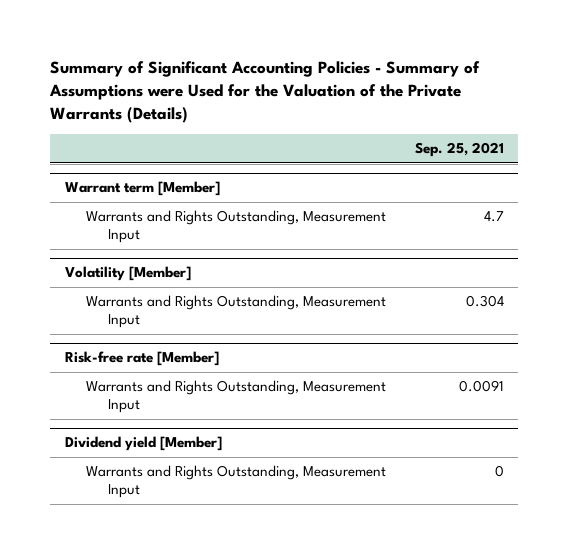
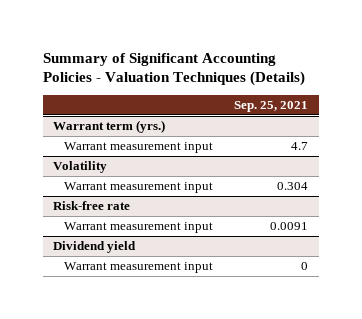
[49,61,481,124] Summary of Significant Accounting Policies - Summary of Assumptions were Used for the Valuation of the Private Warrants (Details) -> [42,52,305,87] Summary of Significant Accounting Policies - Valuation Techniques (Details)
[64,181,220,197] Warrant term [Member] -> [53,119,166,133] Warrant term (yrs.)
[86,210,387,244] Warrants and Rights Outstanding, Measurement Input -> [64,141,214,153] Warrant measurement input
[64,266,191,282] Volatility [Member] -> [53,160,108,173] Volatility
[86,295,387,329] Warrants and Rights Outstanding, Measurement Input -> [64,181,214,193] Warrant measurement input
[64,351,219,367] Risk-free rate [Member] -> [53,200,131,210] Risk-free rate
[86,380,387,414] Warrants and Rights Outstanding, Measurement Input -> [64,221,214,233] Warrant measurement input
[64,436,222,452] Dividend yield [Member] -> [53,240,137,253] Dividend yield
[86,465,387,499] Warrants and Rights Outstanding, Measurement Input -> [64,261,214,273] Warrant measurement input

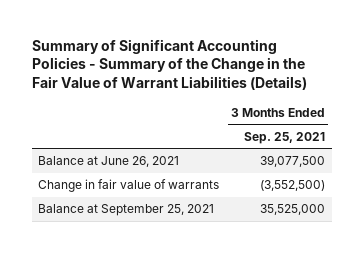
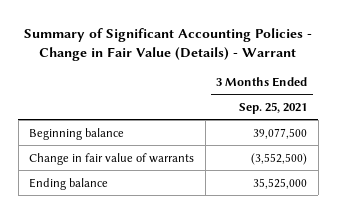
[31,38,307,91] Summary of Significant Accounting Policies - Summary of the Change in the Fair Value of Warrant Liabilities (Details) -> [24,27,313,61] Summary of Significant Accounting Policies - Change in Fair Value (Details) - Warrant
[37,156,179,168] Balance at June 26, 2021 -> [29,127,125,140] Beginning balance
[37,204,214,217] Balance at September 25, 2021 -> [29,177,109,190] Ending balance

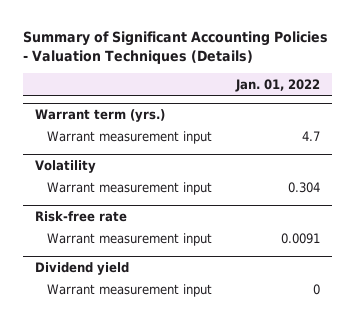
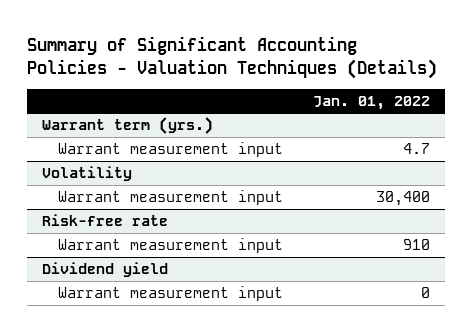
[287,181,320,193] 0.304 -> [375,191,430,207] 30,400
[280,232,320,244] 0.0091 -> [402,239,430,251] 910

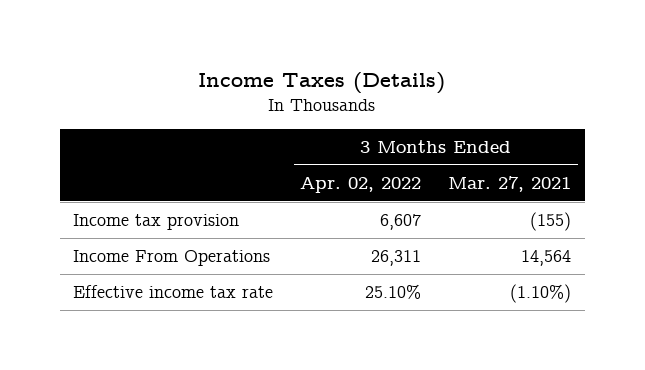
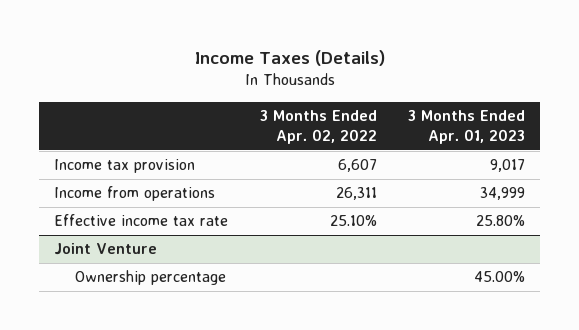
[448,176,572,193] Mar. 27, 2021 -> none
none -> [407,109,525,145] 3 Months Ended Apr. 01, 2023
[73,250,271,267] Income From Operations -> [54,186,216,202] Income from operations
none -> [54,243,158,256] Joint Venture
none -> [75,270,227,286] Ownership percentage

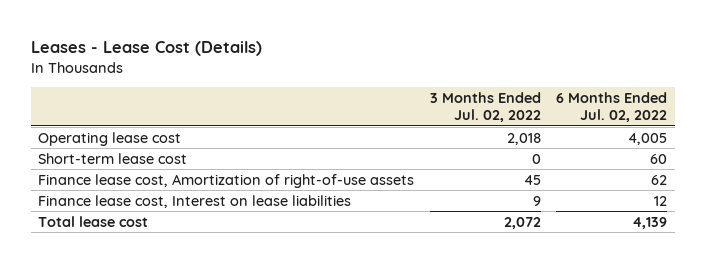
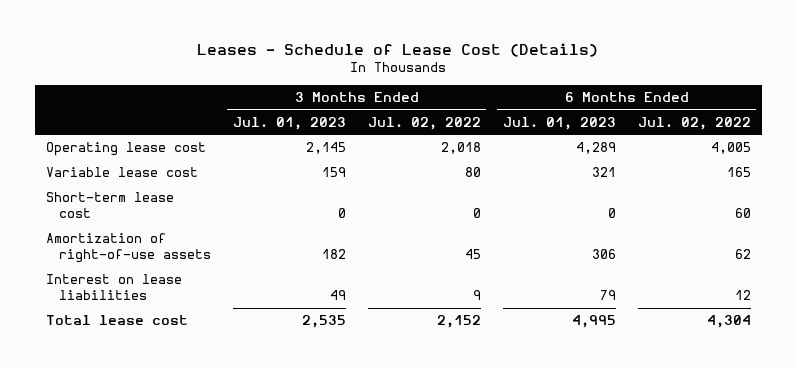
[30,41,262,57] Leases - Lease Cost (Details) -> [197,42,599,57] Leases - Schedule of Lease Cost (Details)
none -> [232,116,346,130] Jul. 01, 2023
none -> [502,116,616,130] Jul. 01, 2023
none -> [45,167,198,178] Variable lease cost
[38,173,415,188] Finance lease cost, Amortization of right-of-use assets -> [45,233,211,264] Amortization of right-of-use assets
[38,194,352,208] Finance lease cost, Interest on lease liabilities -> [45,274,182,301] Interest on lease liabilities
[503,216,541,229] 2,072 -> [436,315,481,329] 2,152
[632,216,668,229] 4,139 -> [706,315,751,329] 4,304

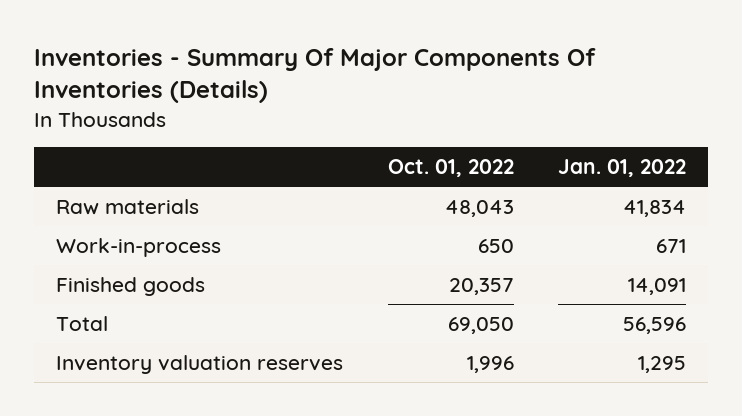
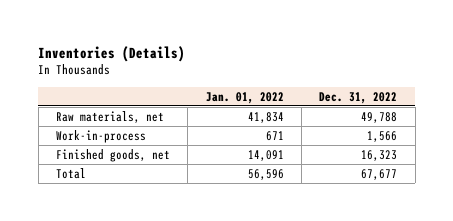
[33,48,596,104] Inventories - Summary Of Major Components Of Inventories (Details) -> [38,45,186,62] Inventories (Details)
[387,159,514,178] Oct. 01, 2022 -> none
none -> [319,91,398,104] Dec. 31, 2022
[55,198,199,215] Raw materials -> [55,110,164,123] Raw materials, net
[55,276,205,296] Finished goods -> [55,148,170,162] Finished goods, net
[55,354,343,374] Inventory valuation reserves -> none

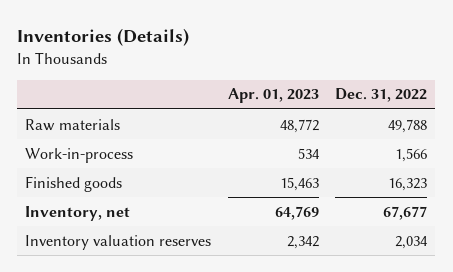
[205,91,284,104] Jan. 01, 2022 -> none
none -> [227,88,319,104] Apr. 01, 2023
[55,110,164,123] Raw materials, net -> [25,118,121,131] Raw materials
[55,148,170,162] Finished goods, net -> [25,175,123,192] Finished goods
[55,167,86,179] Total -> [25,205,131,221] Inventory, net
none -> [25,234,212,250] Inventory valuation reserves

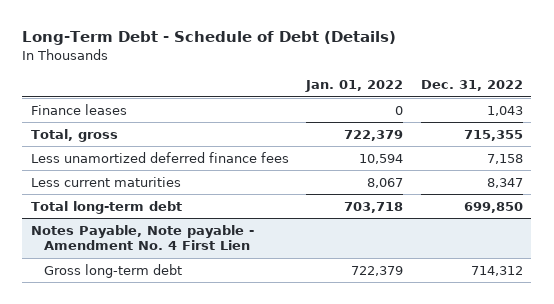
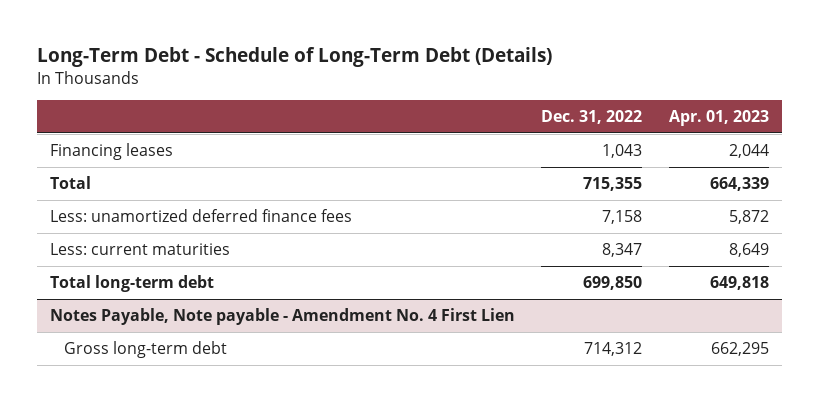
[22,31,397,46] Long-Term Debt - Schedule of Debt (Details) -> [36,46,552,67] Long-Term Debt - Schedule of Long-Term Debt (Details)
[305,80,404,93] Jan. 01, 2022 -> none
none -> [668,110,769,127] Apr. 01, 2023
[30,103,127,115] Finance leases -> [49,143,173,161] Financing leases
[30,128,118,142] Total, gross -> [49,176,91,190] Total
[30,151,289,163] Less unamortized deferred finance fees -> [49,209,352,223] Less: unamortized deferred finance fees
[30,176,181,187] Less current maturities -> [49,243,230,256] Less: current maturities

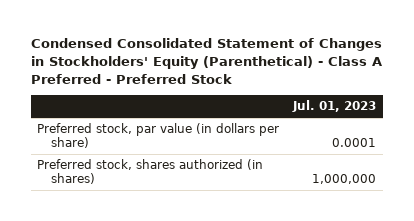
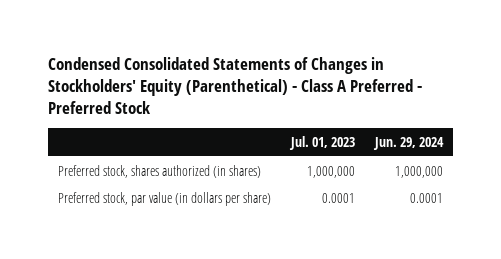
[30,38,382,84] Condensed Consolidated Statement of Changes in Stockholders' Equity (Parenthetical) - Class A Preferred - Preferred Stock -> [48,57,423,115] Condensed Consolidated Statements of Changes in Stockholders' Equity (Parenthetical) - Class A Preferred - Preferred Stock
none -> [372,137,444,151] Jun. 29, 2024
[37,123,280,148] Preferred stock, par value (in dollars per share) -> [58,191,272,206] Preferred stock, par value (in dollars per share)

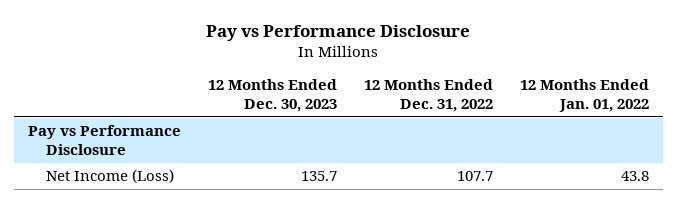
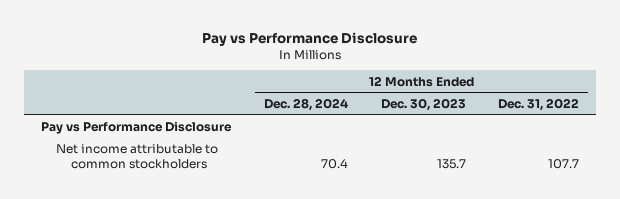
[520,79,650,113] 12 Months Ended Jan. 01, 2022 -> none
none -> [263,97,348,111] Dec. 28, 2024
[46,169,175,184] Net Income (Loss) -> [55,144,218,170] Net income attributable to common stockholders

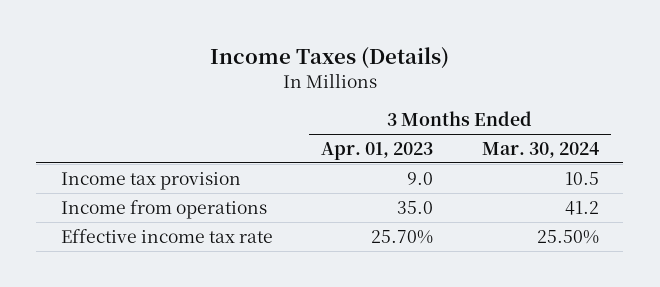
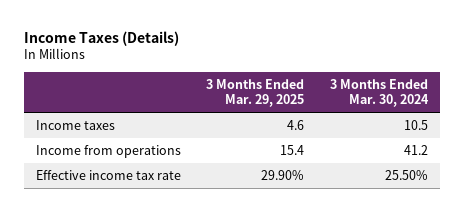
[321,141,434,160] Apr. 01, 2023 -> none
none -> [206,78,305,108] 3 Months Ended Mar. 29, 2025
[60,171,241,190] Income tax provision -> [36,120,116,131] Income taxes

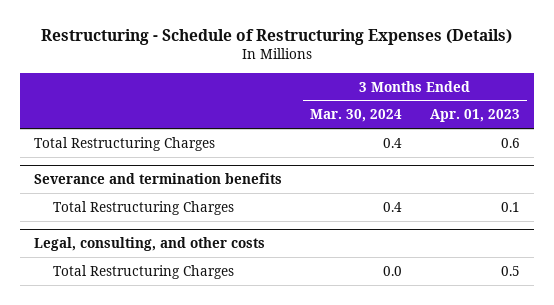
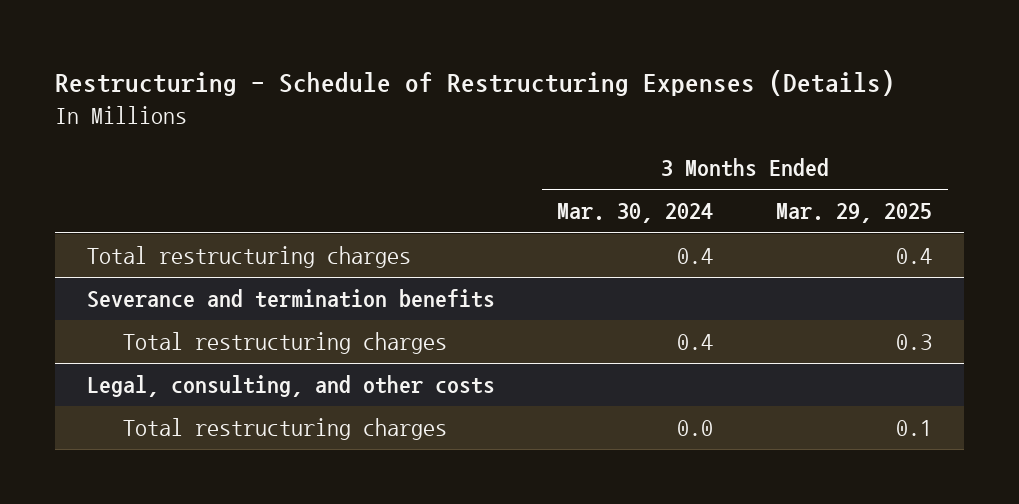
[430,109,521,123] Apr. 01, 2023 -> none
none -> [776,203,933,224] Mar. 29, 2025
[33,136,215,151] Total Restructuring Charges -> [86,246,411,269] Total restructuring charges
[52,200,234,215] Total Restructuring Charges -> [122,332,447,355] Total restructuring charges
[52,264,234,279] Total Restructuring Charges -> [122,418,447,441] Total restructuring charges

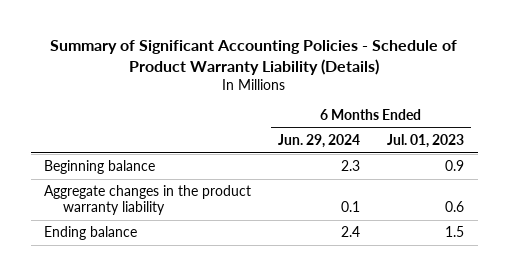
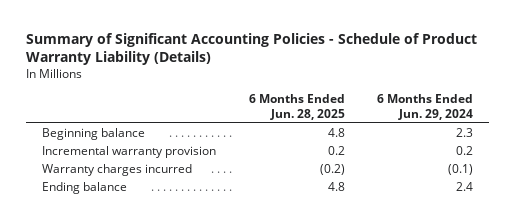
[387,134,465,149] Jul. 01, 2023 -> none
none -> [248,94,345,120] 6 Months Ended Jun. 28, 2025
[44,185,252,216] Aggregate changes in the product warranty liability -> none
none -> [42,146,217,159] Incremental warranty provision
none -> [42,164,193,177] Warranty charges incurred

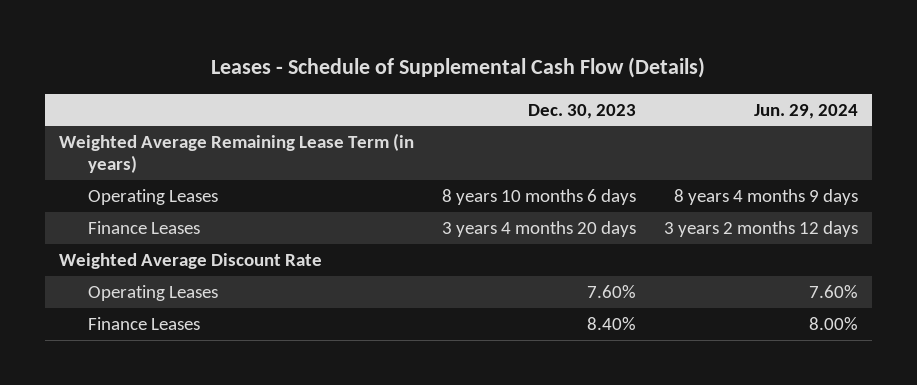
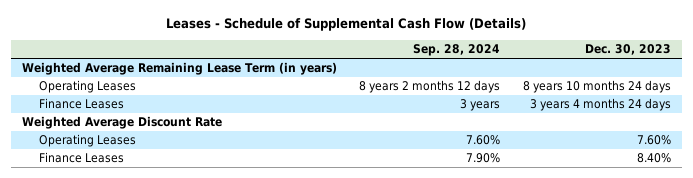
[754,103,859,119] Jun. 29, 2024 -> none
none -> [413,44,501,57] Sep. 28, 2024
[441,189,636,206] 8 years 10 months 6 days -> [522,80,671,94] 8 years 10 months 24 days
[441,221,636,238] 3 years 4 months 20 days -> [529,98,671,112] 3 years 4 months 24 days

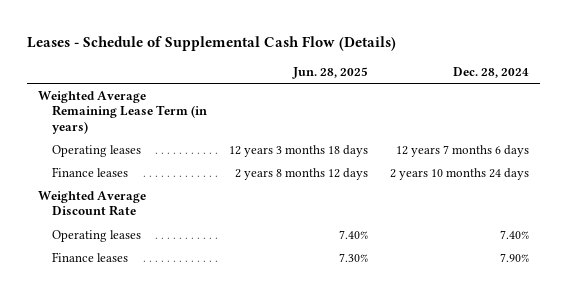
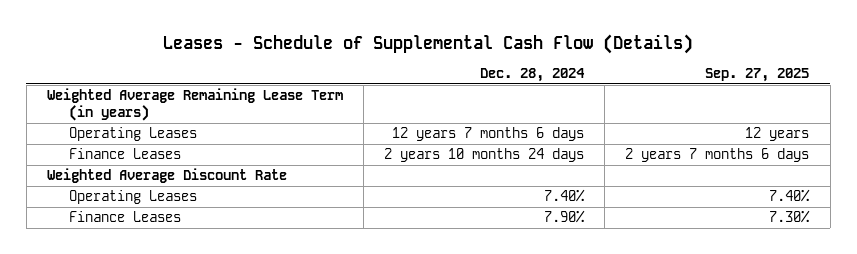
[291,66,368,79] Jun. 28, 2025 -> none
none -> [705,68,810,83] Sep. 27, 2025
[51,144,141,157] Operating leases -> [69,127,198,142] Operating Leases
[51,166,128,177] Finance leases -> [69,148,182,160] Finance Leases
[51,229,141,242] Operating leases -> [69,190,198,205] Operating Leases
[51,251,128,262] Finance leases -> [69,211,182,223] Finance Leases

